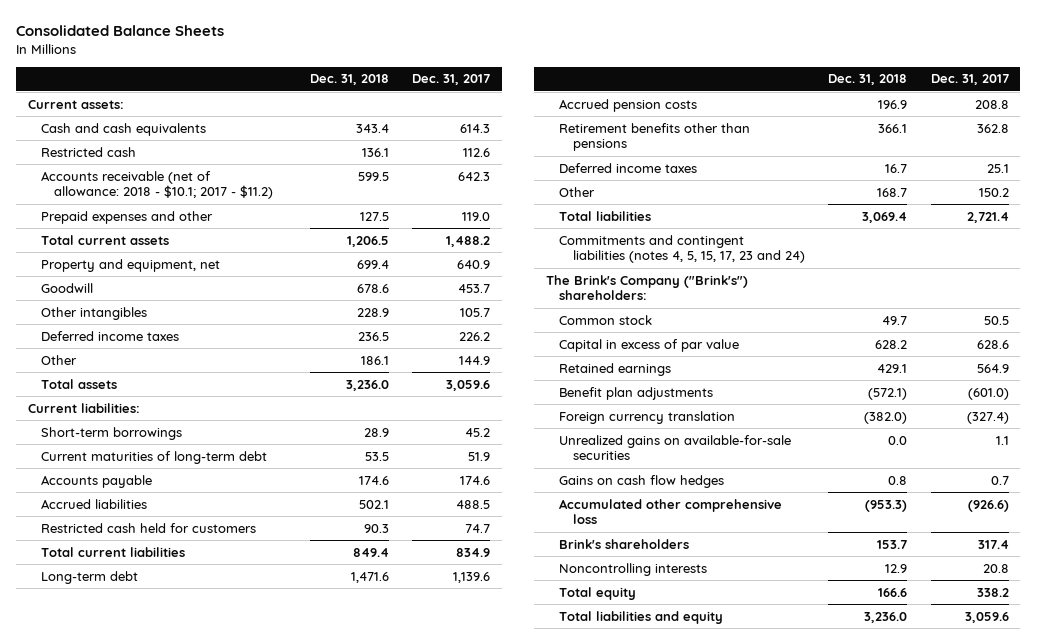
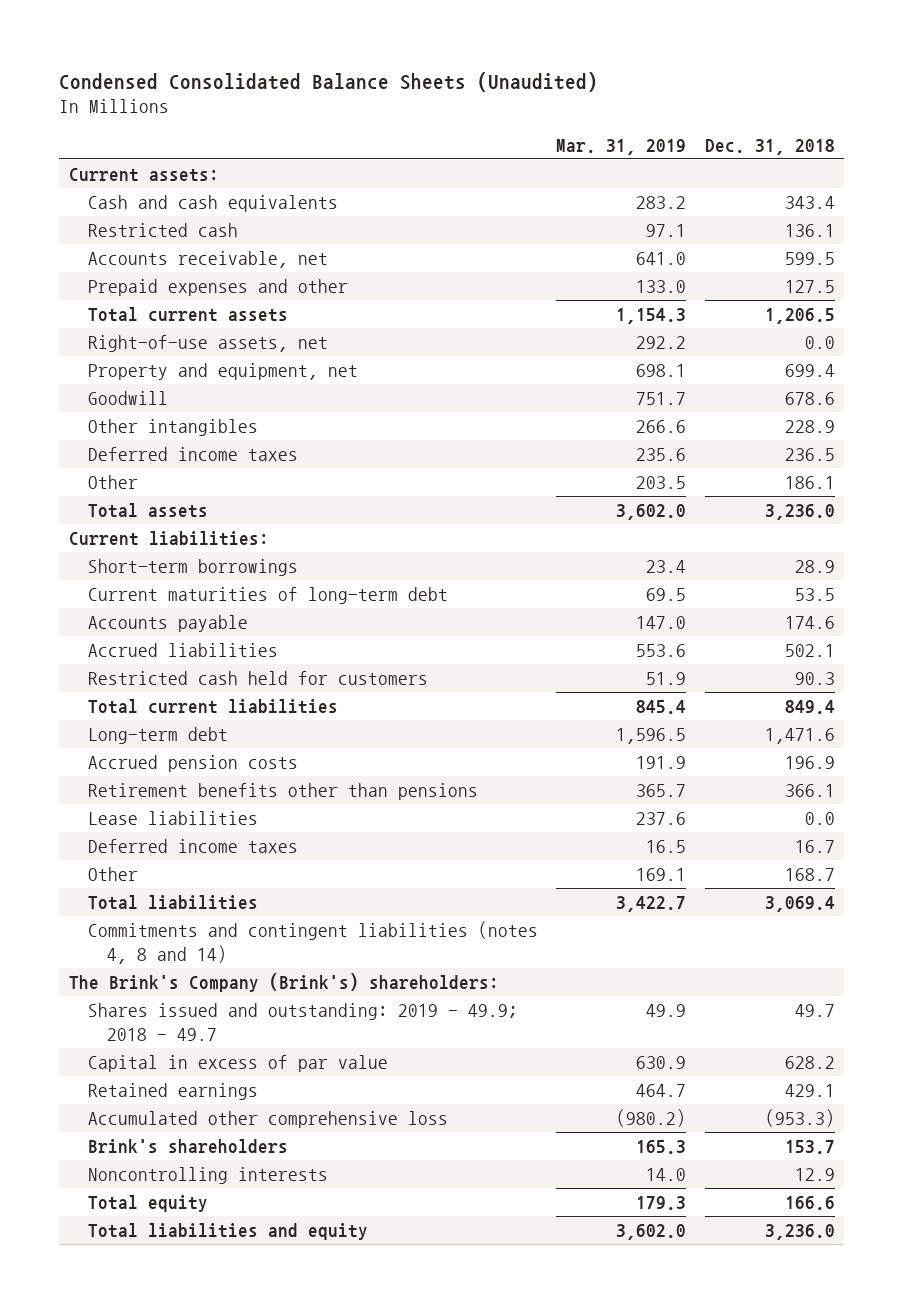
[16,25,225,37] Consolidated Balance Sheets -> [59,71,599,92] Condensed Consolidated Balance Sheets (Unaudited)
[412,74,491,86] Dec. 31, 2017 -> none
none -> [556,138,687,155] Mar. 31, 2019
[41,170,274,199] Accounts receivable (net of allowance: 2018 - $10.1; 2017 - $11.2) -> [87,251,328,269] Accounts receivable, net
none -> [87,335,328,353] Right-of-use assets, net
none -> [87,811,258,826] Lease liabilities
[559,234,805,263] Commitments and contingent liabilities (notes 4, 5, 15, 17, 23 and 24) -> [87,921,538,964] Commitments and contingent liabilities (notes 4, 8 and 14)
[546,274,749,300] The Brink's Company ("Brink's") shareholders: -> [68,973,499,993] The Brink's Company (Brink's) shareholders:
[559,314,653,325] Common stock -> [87,1003,518,1041] Shares issued and outstanding: 2019 - 49.9; 2018 - 49.7
[559,386,714,400] Benefit plan adjustments -> none
[559,410,736,424] Foreign currency translation -> none
[559,434,792,460] Unrealized gains on available-for-sale securities -> none
[559,474,725,488] Gains on cash flow hedges -> none

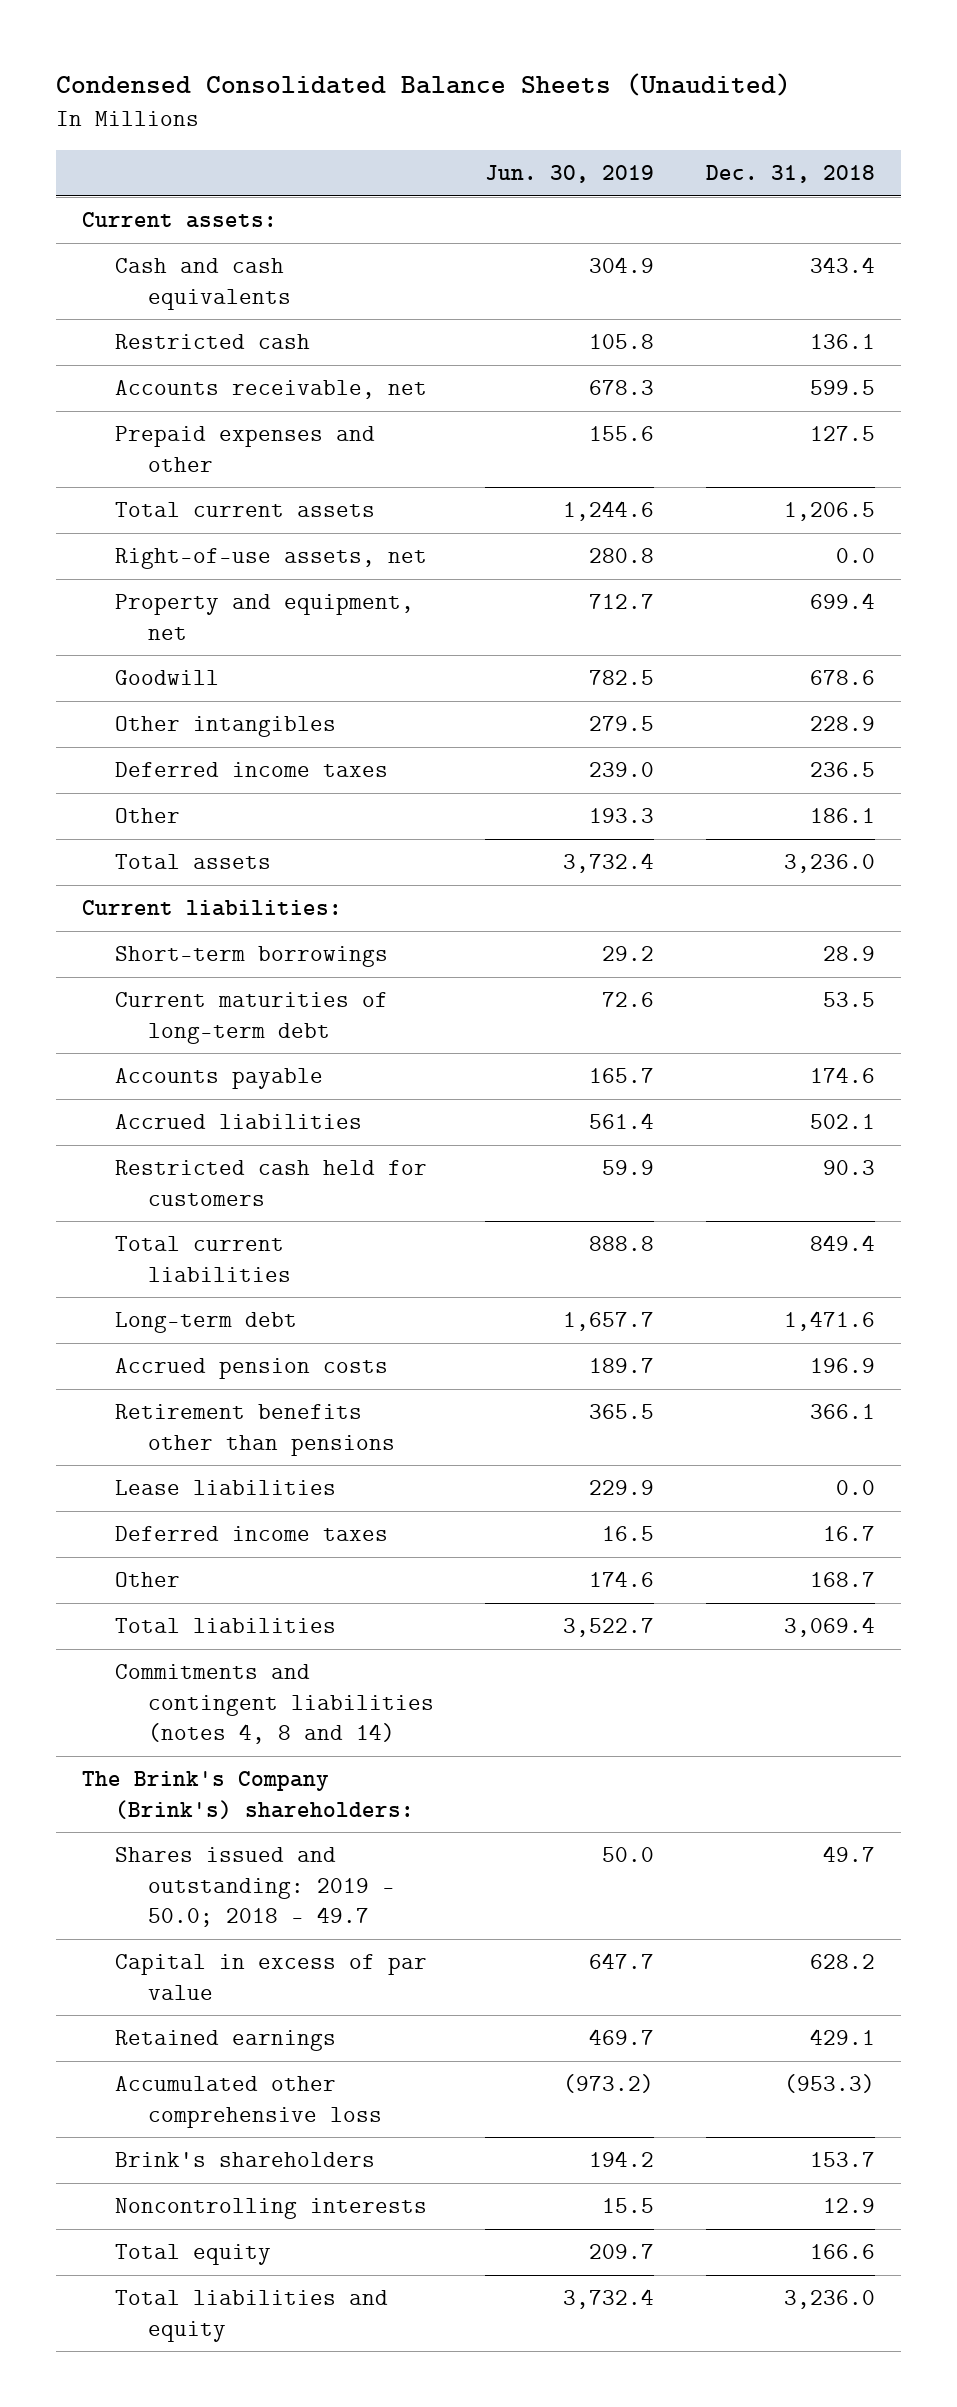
[556,138,687,155] Mar. 31, 2019 -> none
none -> [485,165,655,184] Jun. 30, 2019
[87,1003,518,1041] Shares issued and outstanding: 2019 - 49.9; 2018 - 49.7 -> [114,1847,395,1928] Shares issued and outstanding: 2019 - 50.0; 2018 - 49.7

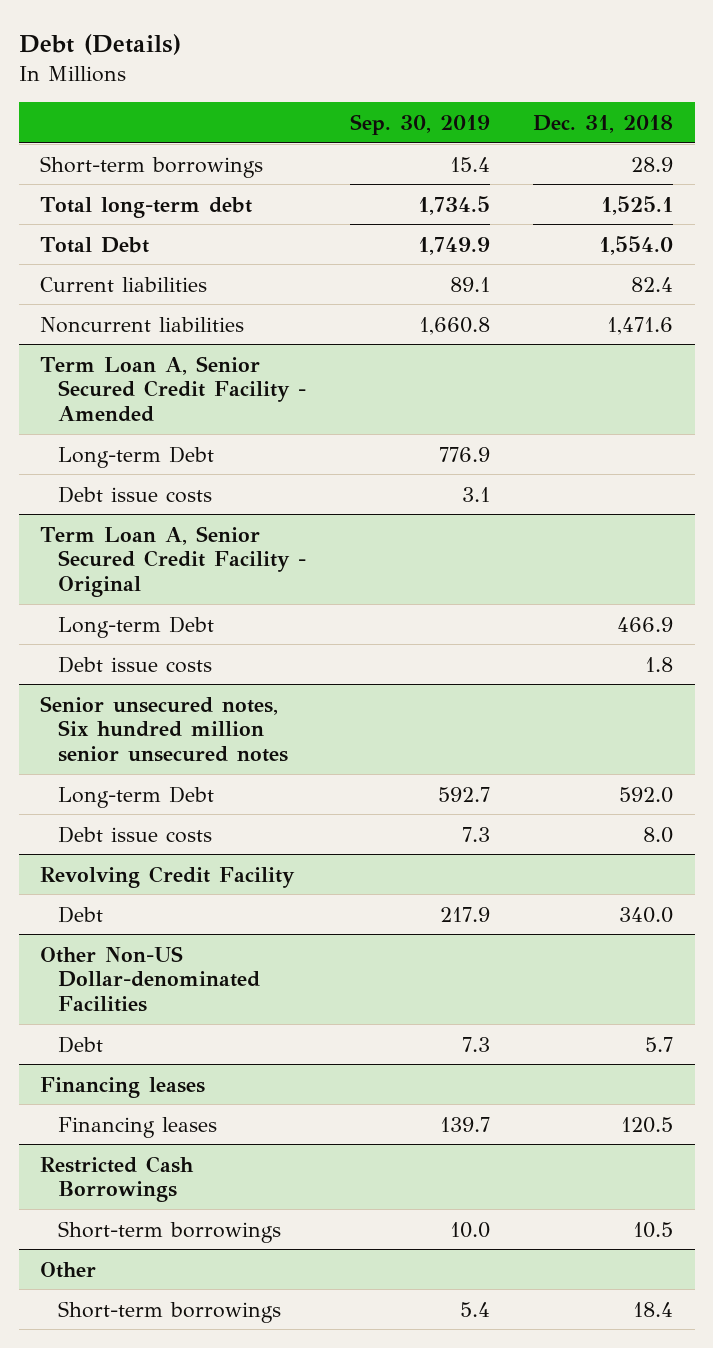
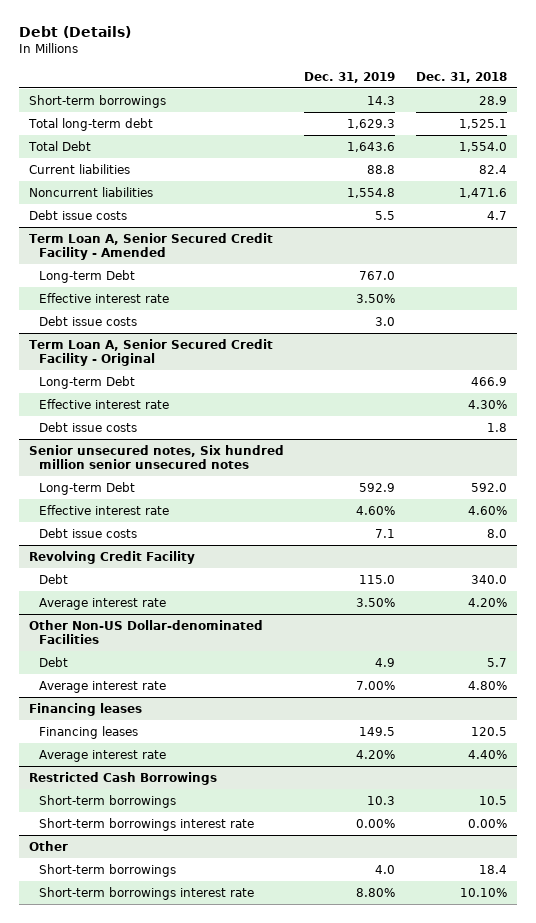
[349,114,490,136] Sep. 30, 2019 -> none
none -> [304,71,396,83] Dec. 31, 2019
none -> [28,209,127,220] Debt issue costs
none -> [38,292,169,303] Effective interest rate
none -> [38,398,169,409] Effective interest rate
none -> [38,504,169,515] Effective interest rate
none -> [38,597,166,610] Average interest rate
none -> [38,680,166,693] Average interest rate
none -> [38,749,166,762] Average interest rate
none -> [38,817,254,831] Short-term borrowings interest rate
none -> [38,886,254,900] Short-term borrowings interest rate

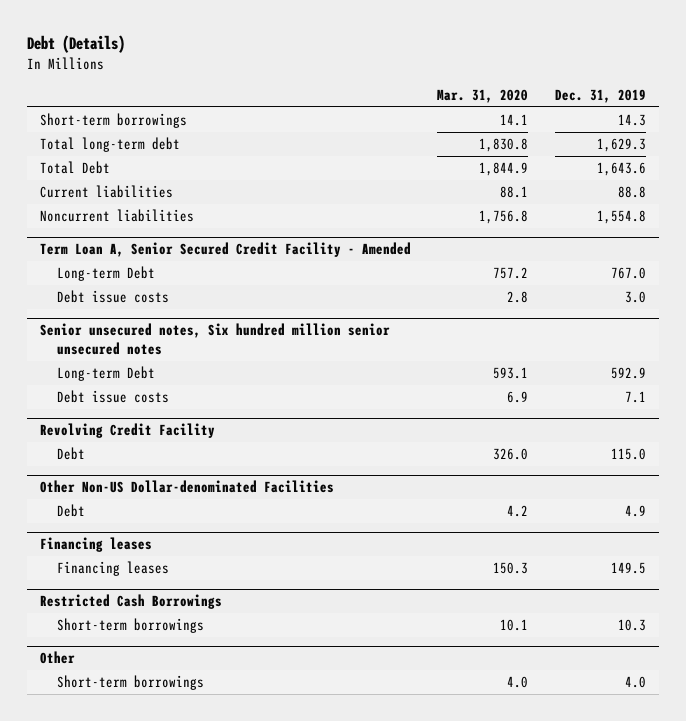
[416,71,508,83] Dec. 31, 2018 -> none
none -> [437,88,529,103] Mar. 31, 2020
[28,209,127,220] Debt issue costs -> none
[38,292,169,303] Effective interest rate -> none
[28,338,273,366] Term Loan A, Senior Secured Credit Facility - Original -> none
[38,375,135,389] Long-term Debt -> none
[38,398,169,409] Effective interest rate -> none
[38,421,137,432] Debt issue costs -> none
[38,504,169,515] Effective interest rate -> none
[38,597,166,610] Average interest rate -> none
[38,680,166,693] Average interest rate -> none
[38,749,166,762] Average interest rate -> none
[38,817,254,831] Short-term borrowings interest rate -> none
[38,886,254,900] Short-term borrowings interest rate -> none

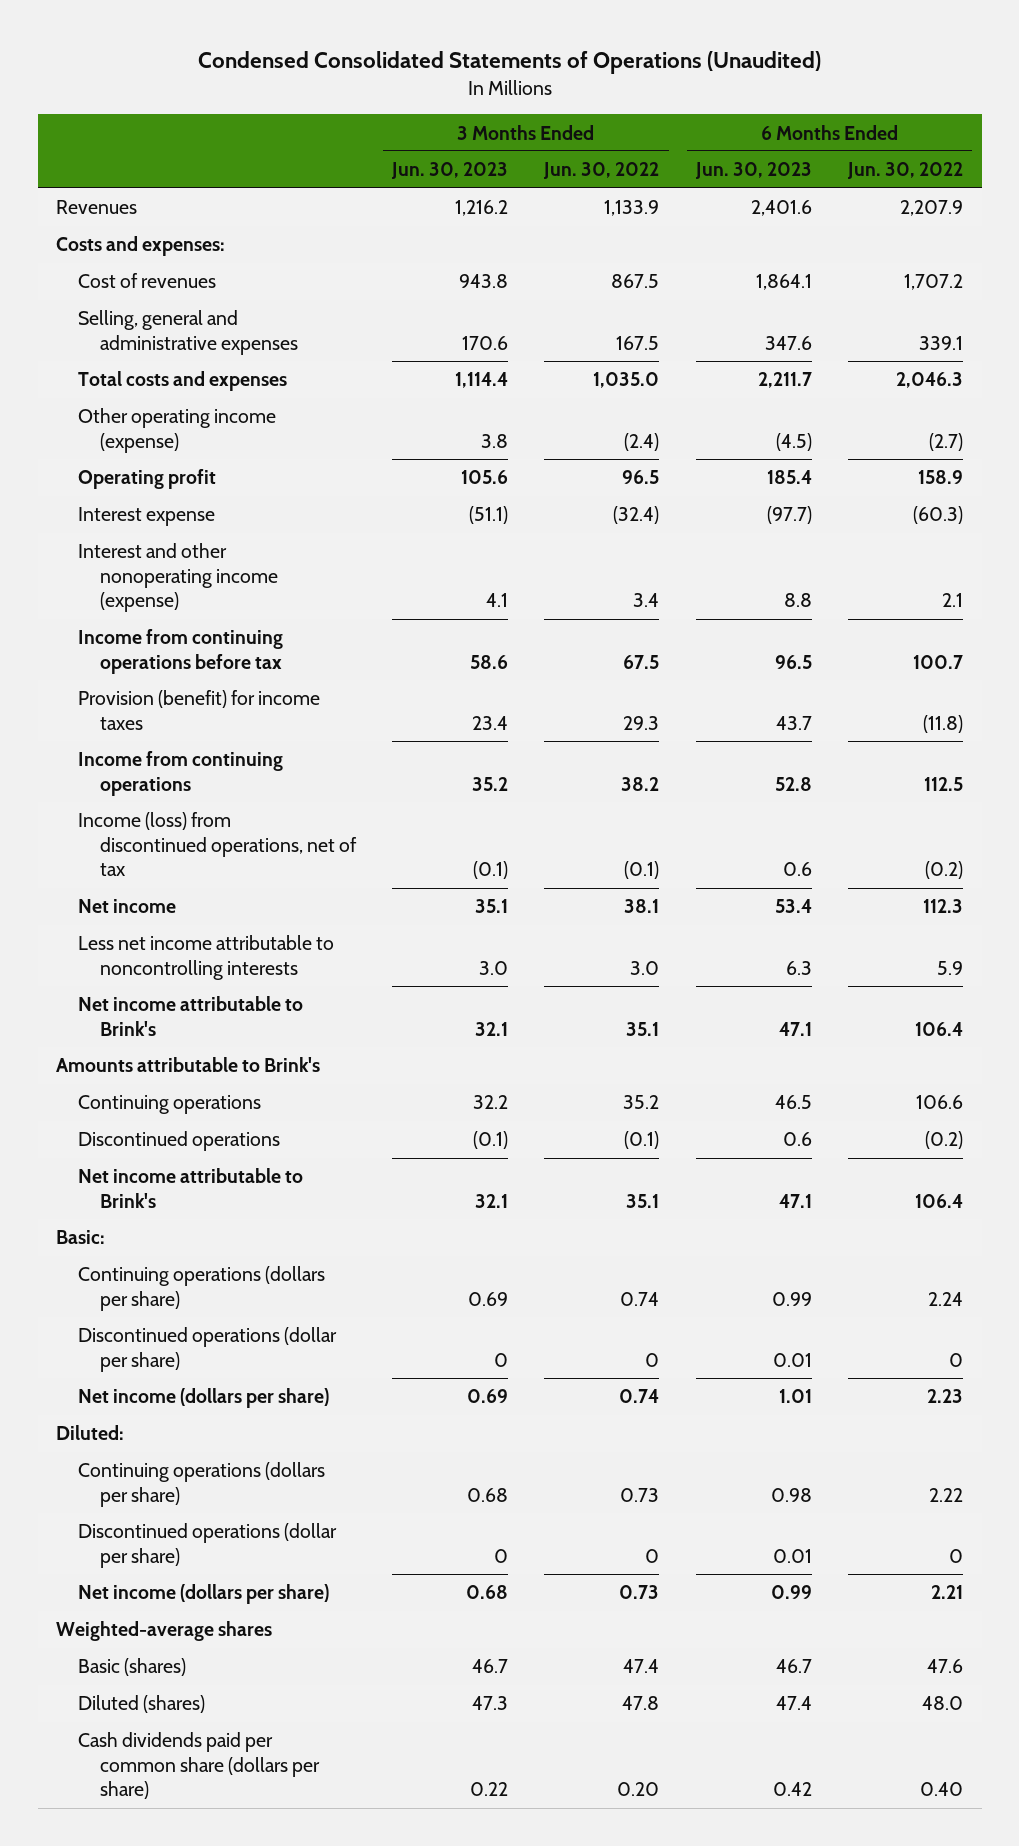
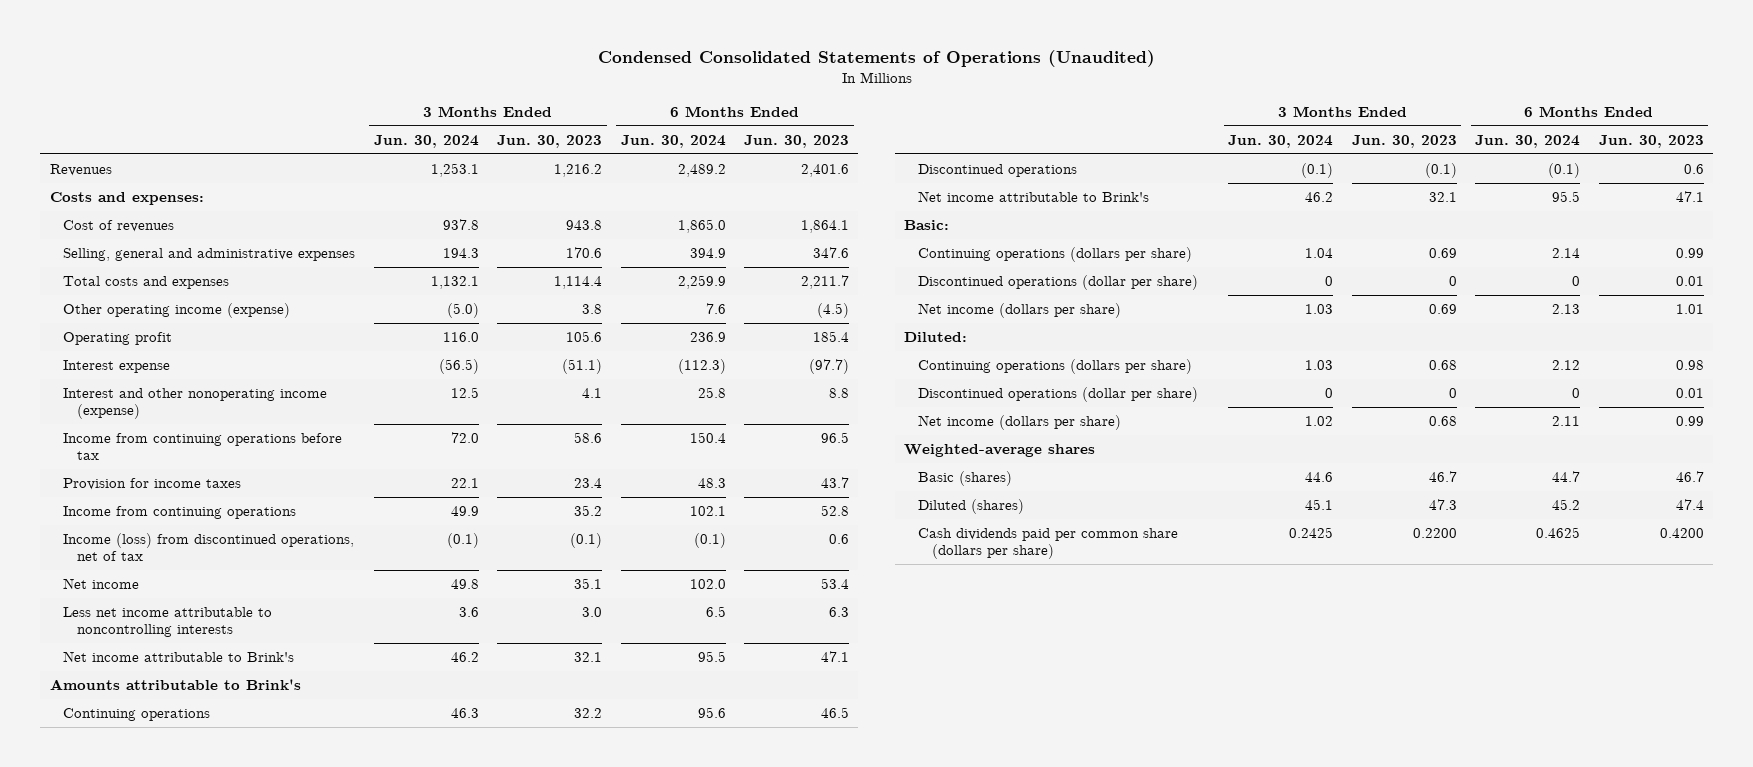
[543,162,660,180] Jun. 30, 2022 -> none
[847,162,964,180] Jun. 30, 2022 -> none
none -> [373,134,479,148] Jun. 30, 2024
none -> [620,134,726,148] Jun. 30, 2024
[77,690,320,730] Provision (benefit) for income taxes -> [63,478,242,491] Provision for income taxes
[469,1782,508,1797] 0.22 -> [1412,528,1457,539] 0.2200
[772,1782,812,1797] 0.42 -> [1659,528,1704,539] 0.4200

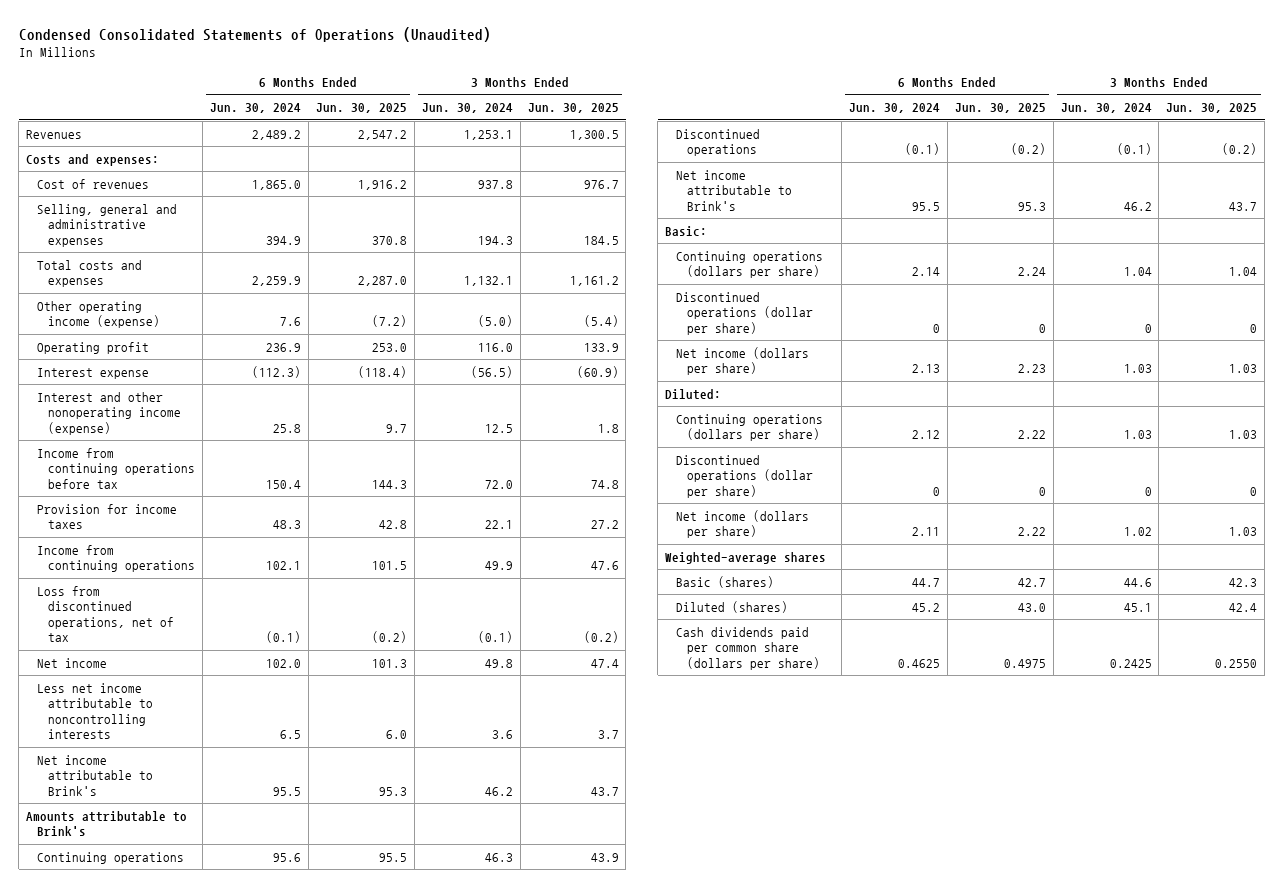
[497,134,603,148] Jun. 30, 2023 -> none
[743,134,849,148] Jun. 30, 2023 -> none
none -> [315,103,407,114] Jun. 30, 2025
none -> [527,103,619,114] Jun. 30, 2025
[63,533,355,562] Income (loss) from discontinued operations, net of tax -> [37,585,174,642] Loss from discontinued operations, net of tax

